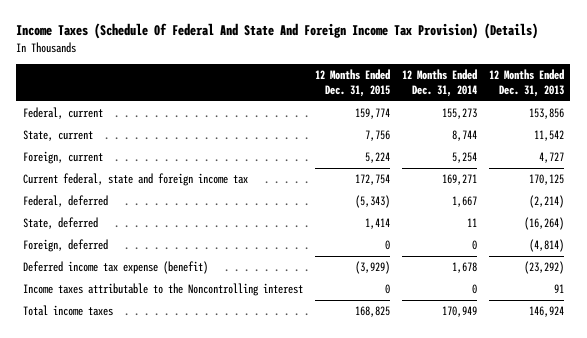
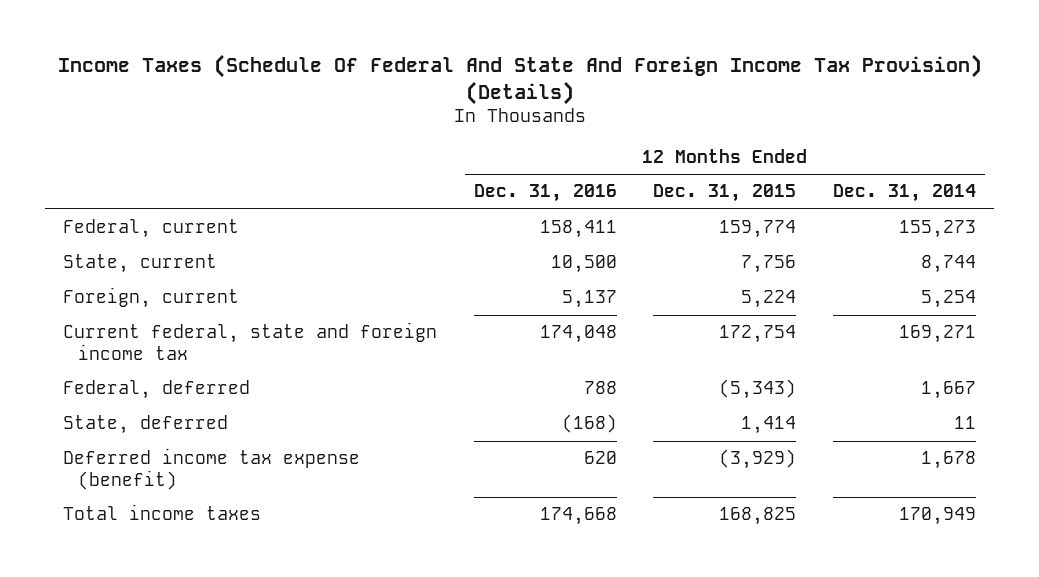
[488,69,564,97] 12 Months Ended Dec. 31, 2013 -> none
none -> [473,184,617,203] Dec. 31, 2016
[22,239,108,253] Foreign, deferred -> none
[22,283,303,297] Income taxes attributable to the Noncontrolling interest -> none

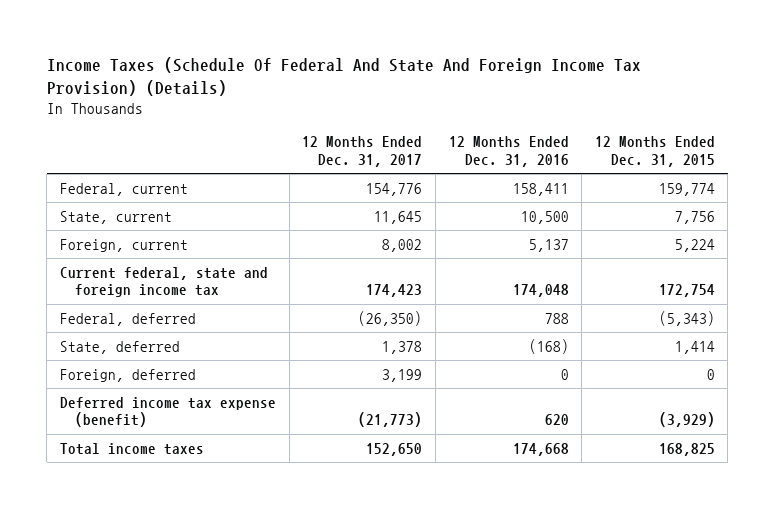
[832,184,976,203] Dec. 31, 2014 -> none
none -> [302,136,423,167] 12 Months Ended Dec. 31, 2017
none -> [59,368,196,382] Foreign, deferred

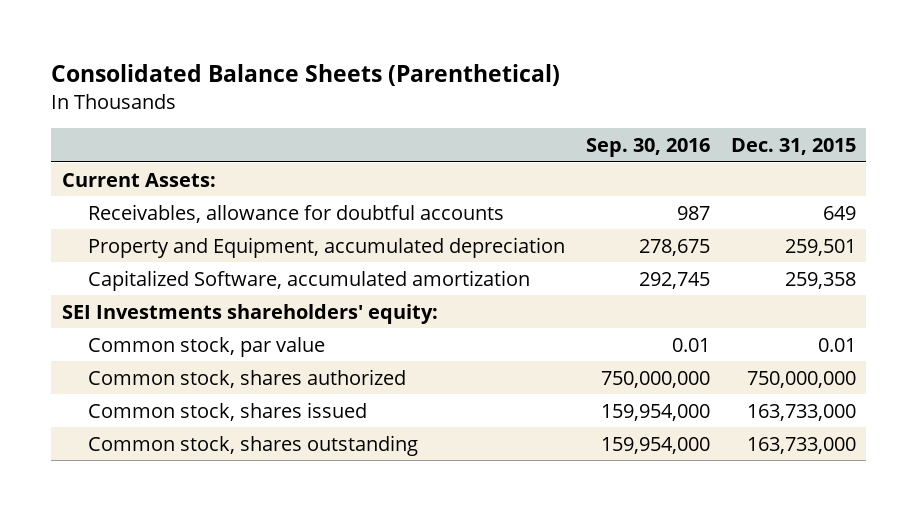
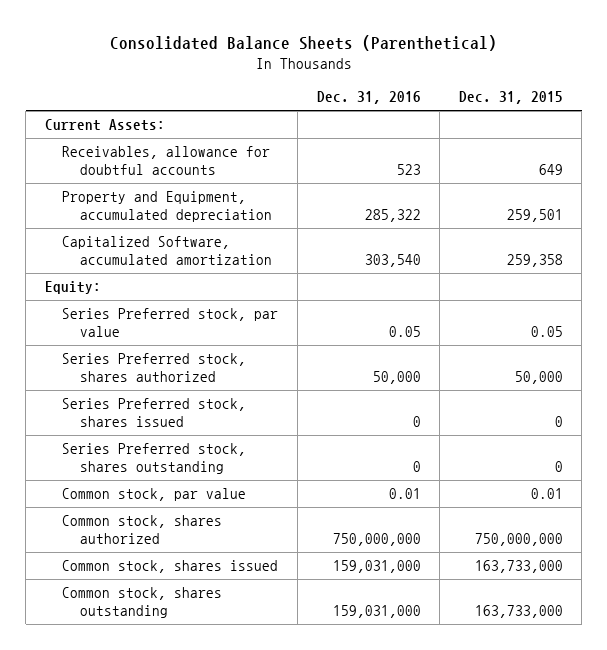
[585,138,710,158] Sep. 30, 2016 -> none
none -> [316,91,421,105] Dec. 31, 2016
[61,303,438,324] SEI Investments shareholders' equity: -> [44,281,101,295] Equity:
none -> [62,308,279,337] Series Preferred stock, par value
none -> [62,353,247,382] Series Preferred stock, shares authorized
none -> [62,398,247,427] Series Preferred stock, shares issued
none -> [62,443,247,474] Series Preferred stock, shares outstanding

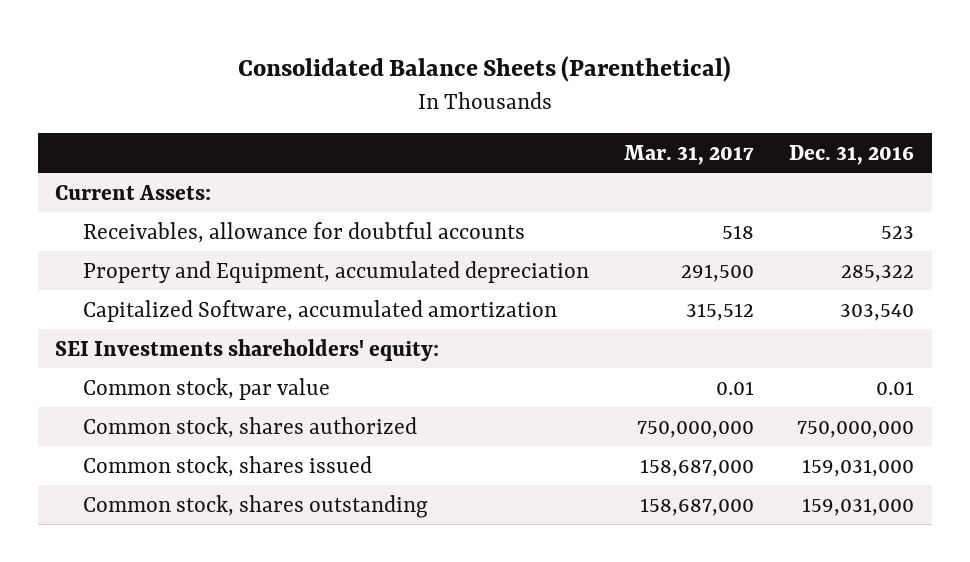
[458,91,563,105] Dec. 31, 2015 -> none
none -> [624,144,755,165] Mar. 31, 2017
[62,308,279,337] Series Preferred stock, par value -> none
[62,353,247,382] Series Preferred stock, shares authorized -> none
[62,398,247,427] Series Preferred stock, shares issued -> none
[62,443,247,474] Series Preferred stock, shares outstanding -> none
[44,281,101,295] Equity: -> [55,338,440,361] SEI Investments shareholders' equity:

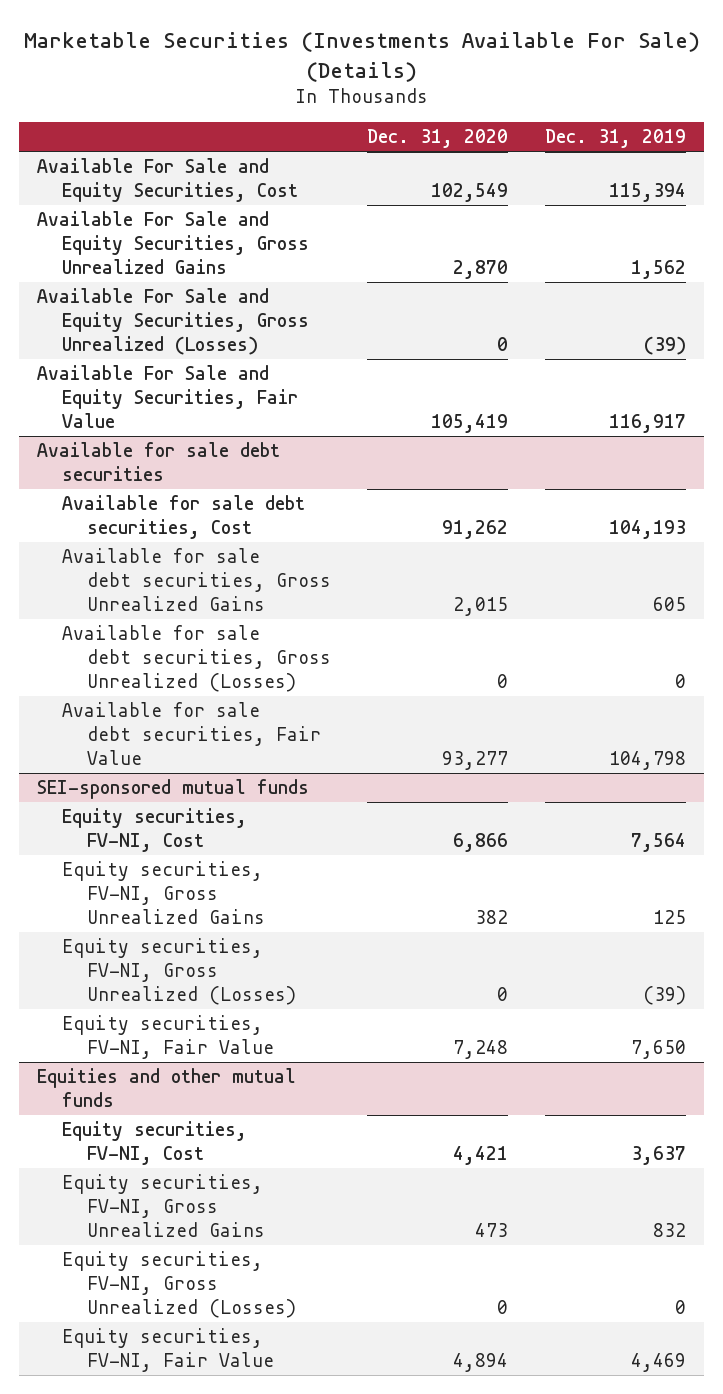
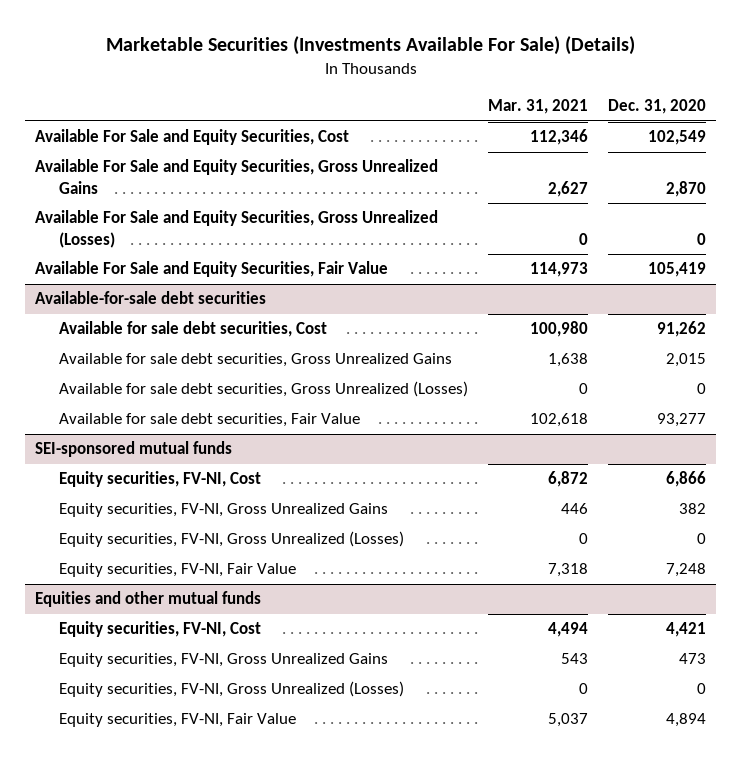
[545,129,687,149] Dec. 31, 2019 -> none
none -> [487,99,588,115] Mar. 31, 2021
[37,442,281,482] Available for sale debt securities -> [35,291,267,305] Available-for-sale debt securities

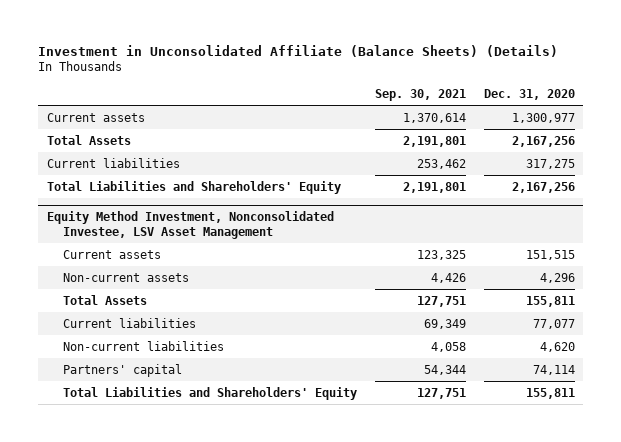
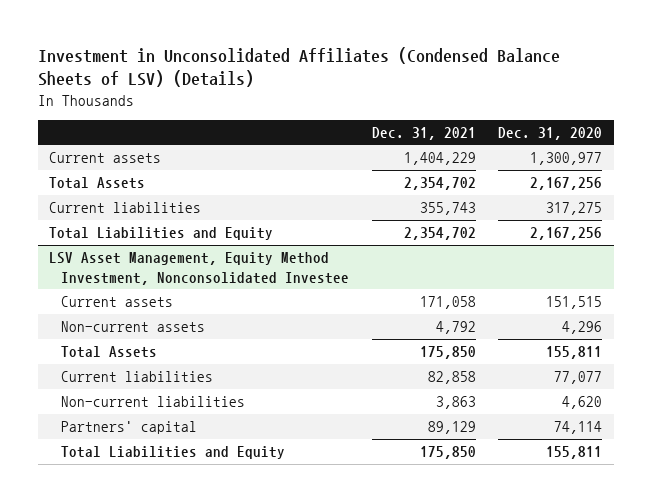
[37,44,558,57] Investment in Unconsolidated Affiliate (Balance Sheets) (Details) -> [37,47,560,88] Investment in Unconsolidated Affiliates (Condensed Balance Sheets of LSV) (Details)
[374,88,466,101] Sep. 30, 2021 -> none
none -> [371,126,476,140] Dec. 31, 2021
[46,180,341,194] Total Liabilities and Shareholders' Equity -> [48,227,273,241] Total Liabilities and Equity
[46,210,334,239] Equity Method Investment, Nonconsolidated Investee, LSV Asset Management -> [48,252,350,285] LSV Asset Management, Equity Method Investment, Nonconsolidated Investee
[62,386,357,400] Total Liabilities and Shareholders' Equity -> [61,446,286,460] Total Liabilities and Equity

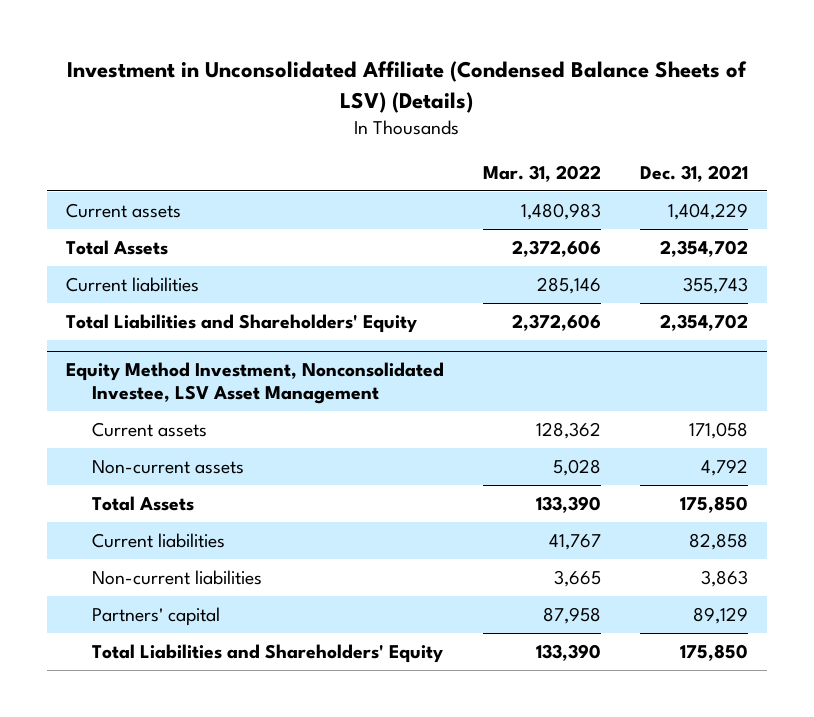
[37,47,560,88] Investment in Unconsolidated Affiliates (Condensed Balance Sheets of LSV) (Details) -> [67,61,748,113] Investment in Unconsolidated Affiliate (Condensed Balance Sheets of LSV) (Details)
[498,126,603,140] Dec. 31, 2020 -> none
none -> [483,164,602,182] Mar. 31, 2022
[48,227,273,241] Total Liabilities and Equity -> [66,314,418,334] Total Liabilities and Shareholders' Equity
[48,252,350,285] LSV Asset Management, Equity Method Investment, Nonconsolidated Investee -> [66,362,445,404] Equity Method Investment, Nonconsolidated Investee, LSV Asset Management
[61,446,286,460] Total Liabilities and Equity -> [91,644,443,664] Total Liabilities and Shareholders' Equity

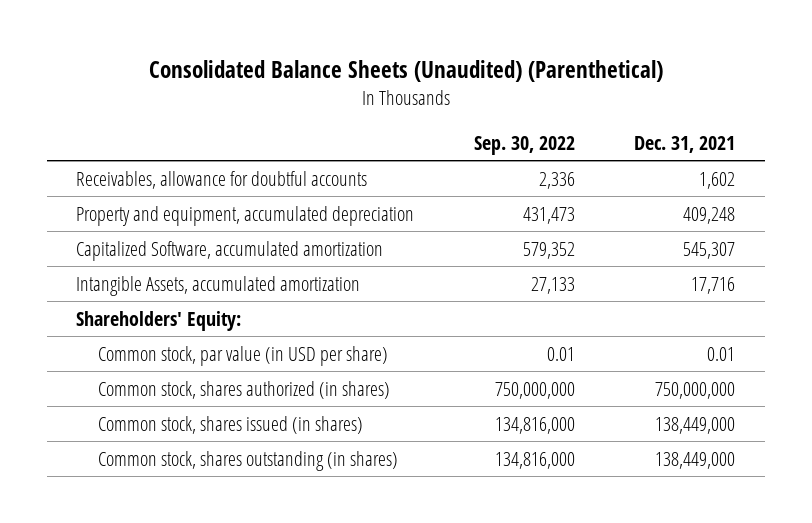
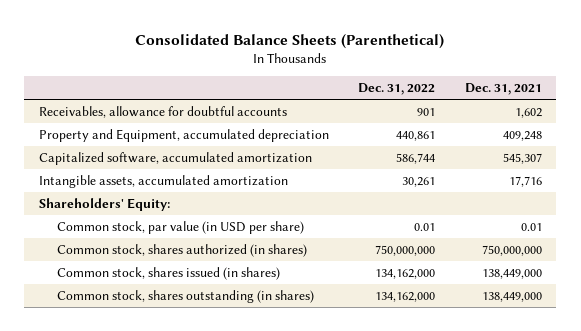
[148,60,663,83] Consolidated Balance Sheets (Unaudited) (Parenthetical) -> [135,34,445,50] Consolidated Balance Sheets (Parenthetical)
[473,135,575,155] Sep. 30, 2022 -> none
none -> [358,83,436,96] Dec. 31, 2022
[76,205,415,226] Property and equipment, accumulated depreciation -> [39,128,330,142] Property and Equipment, accumulated depreciation
[76,240,384,261] Capitalized Software, accumulated amortization -> [39,151,313,165] Capitalized software, accumulated amortization
[76,275,361,296] Intangible Assets, accumulated amortization -> [39,174,289,188] Intangible assets, accumulated amortization

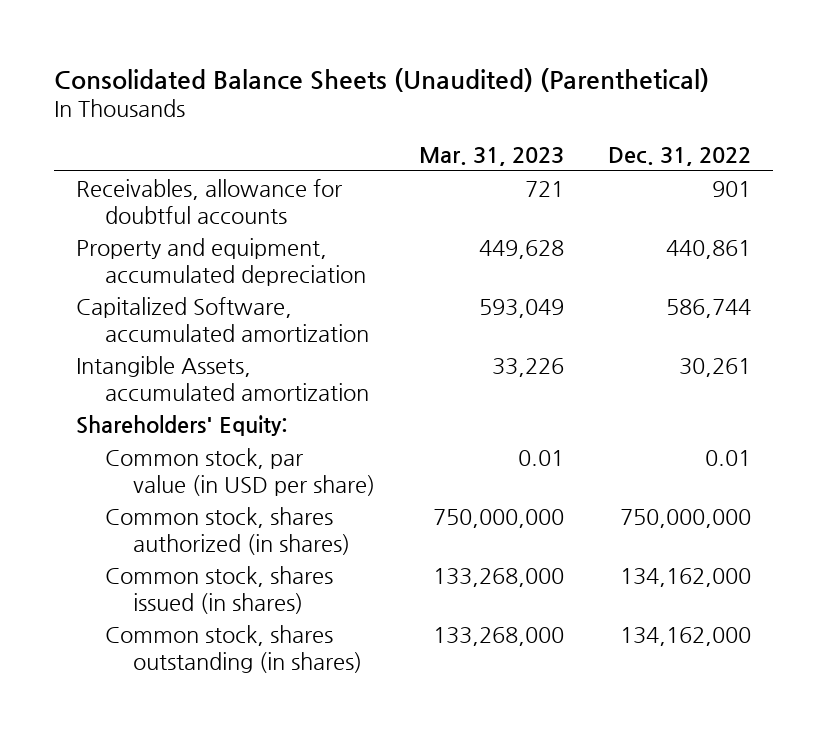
[135,34,445,50] Consolidated Balance Sheets (Parenthetical) -> [54,67,710,92] Consolidated Balance Sheets (Unaudited) (Parenthetical)
[464,83,542,96] Dec. 31, 2021 -> none
none -> [418,146,564,166] Mar. 31, 2023
[39,128,330,142] Property and Equipment, accumulated depreciation -> [76,237,366,286] Property and equipment, accumulated depreciation
[39,151,313,165] Capitalized software, accumulated amortization -> [76,296,369,342] Capitalized Software, accumulated amortization
[39,174,289,188] Intangible assets, accumulated amortization -> [76,355,369,401] Intangible Assets, accumulated amortization

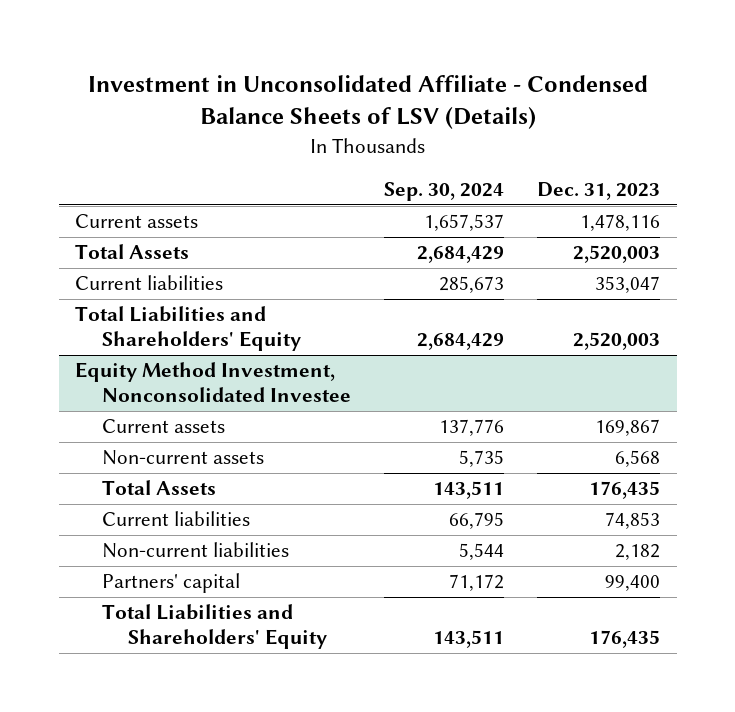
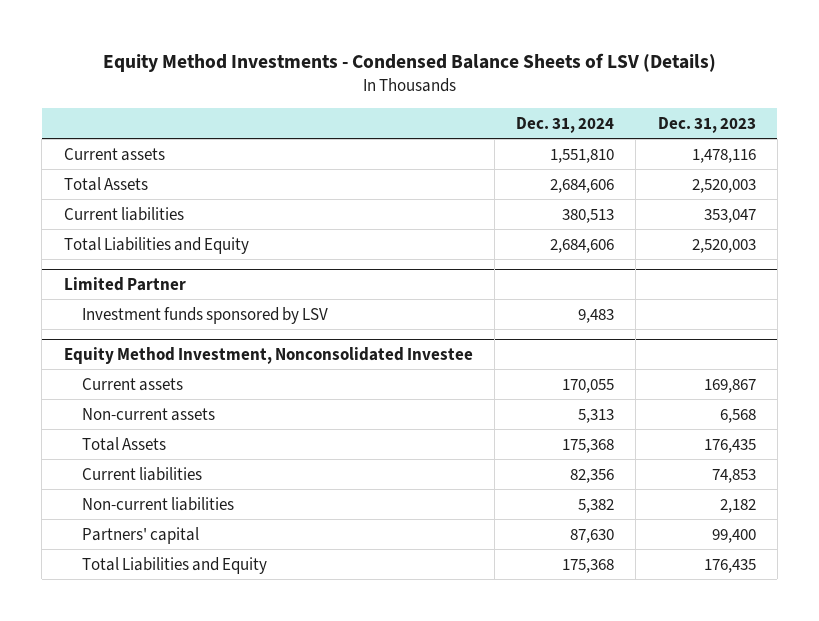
[87,74,648,130] Investment in Unconsolidated Affiliate - Condensed Balance Sheets of LSV (Details) -> [102,53,716,73] Equity Method Investments - Condensed Balance Sheets of LSV (Details)
[383,182,504,202] Sep. 30, 2024 -> none
none -> [516,116,615,133] Dec. 31, 2024
[75,306,301,351] Total Liabilities and Shareholders' Equity -> [63,236,249,254] Total Liabilities and Equity
none -> [63,276,186,291] Limited Partner
none -> [81,306,328,324] Investment funds sponsored by LSV
[101,604,327,649] Total Liabilities and Shareholders' Equity -> [81,556,267,574] Total Liabilities and Equity

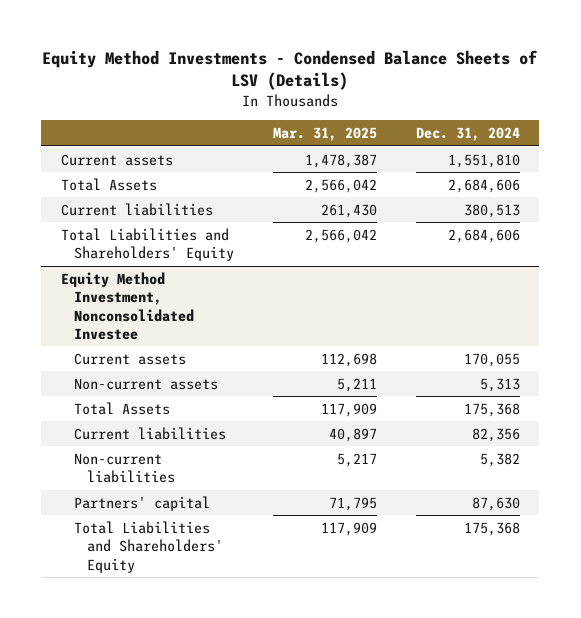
[657,116,756,133] Dec. 31, 2023 -> none
none -> [272,127,377,142] Mar. 31, 2025
[63,276,186,291] Limited Partner -> none
[81,306,328,324] Investment funds sponsored by LSV -> none
[63,236,249,254] Total Liabilities and Equity -> [60,227,234,262] Total Liabilities and Shareholders' Equity
[81,556,267,574] Total Liabilities and Equity -> [73,520,223,573] Total Liabilities and Shareholders' Equity

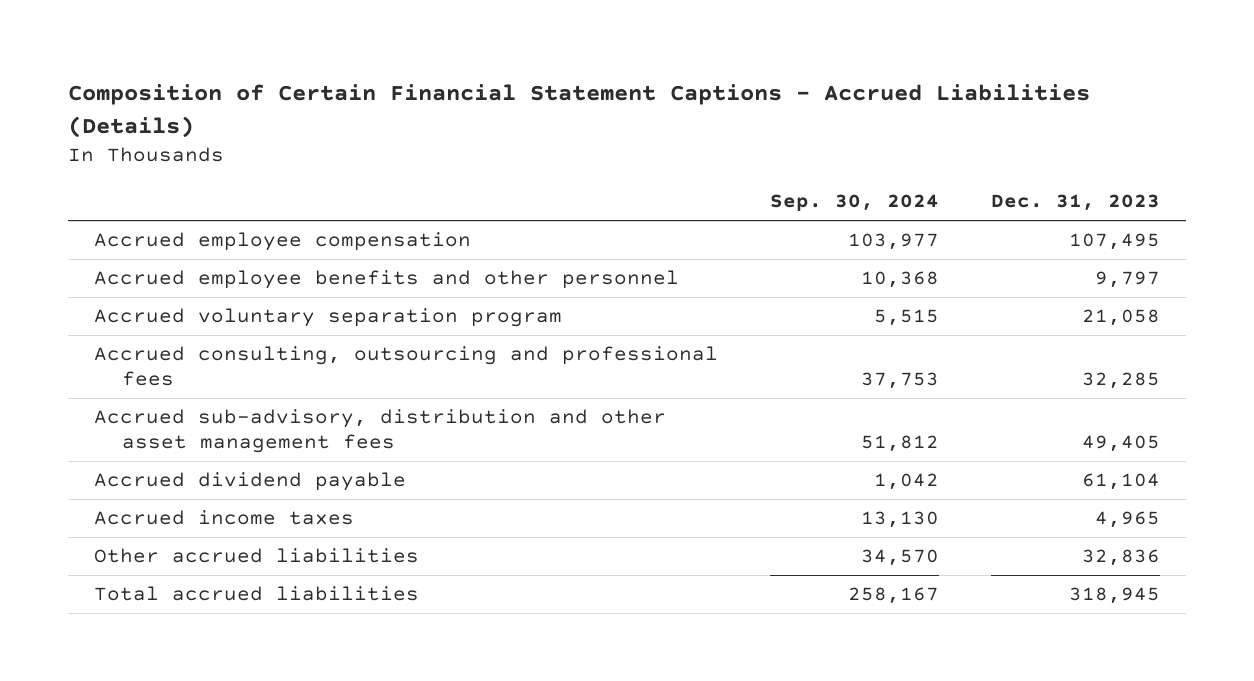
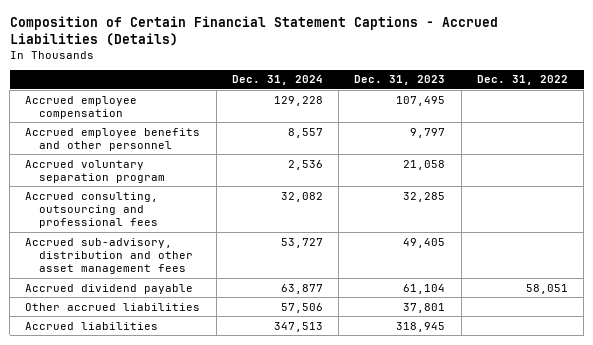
[770,194,940,212] Sep. 30, 2024 -> none
none -> [231,75,323,86] Dec. 31, 2024
none -> [476,75,568,86] Dec. 31, 2022
[93,510,354,526] Accrued income taxes -> none
[1082,549,1161,567] 32,836 -> [403,302,446,313] 37,801
[93,586,419,602] Total accrued liabilities -> [25,321,159,330] Accrued liabilities

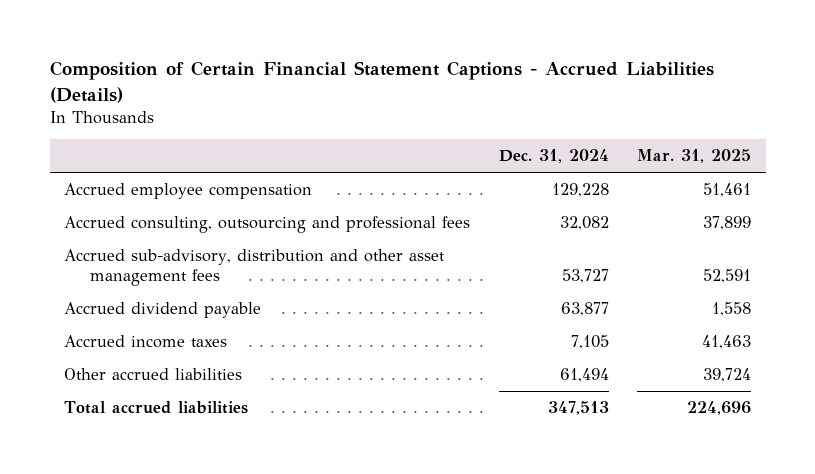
[354,75,446,86] Dec. 31, 2023 -> none
[476,75,568,86] Dec. 31, 2022 -> none
none -> [637,149,752,164] Mar. 31, 2025
[25,127,201,151] Accrued employee benefits and other personnel -> none
[25,159,165,183] Accrued voluntary separation program -> none
none -> [64,335,228,349] Accrued income taxes
[280,302,323,313] 57,506 -> [559,368,609,383] 61,494
[25,321,159,330] Accrued liabilities -> [64,401,249,415] Total accrued liabilities

